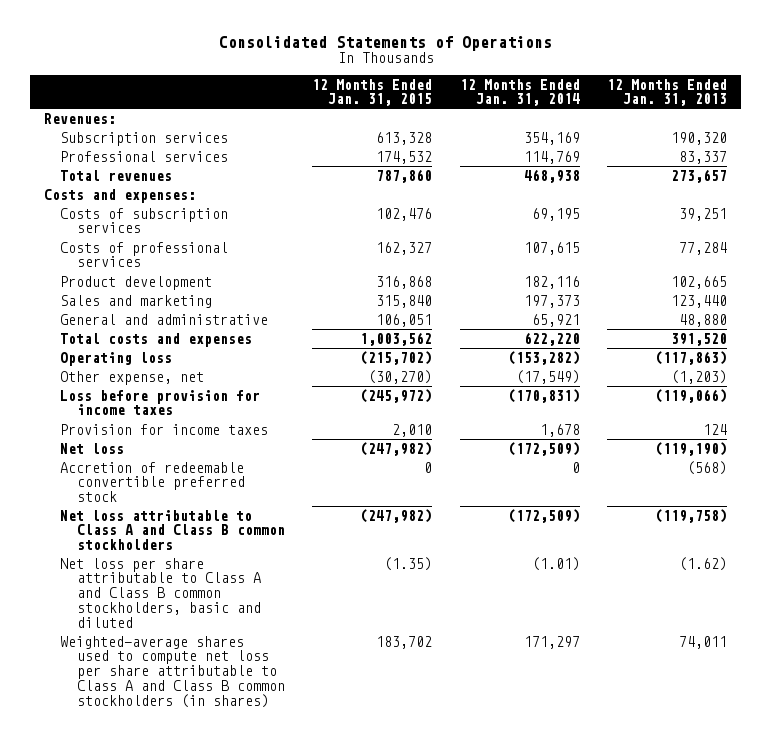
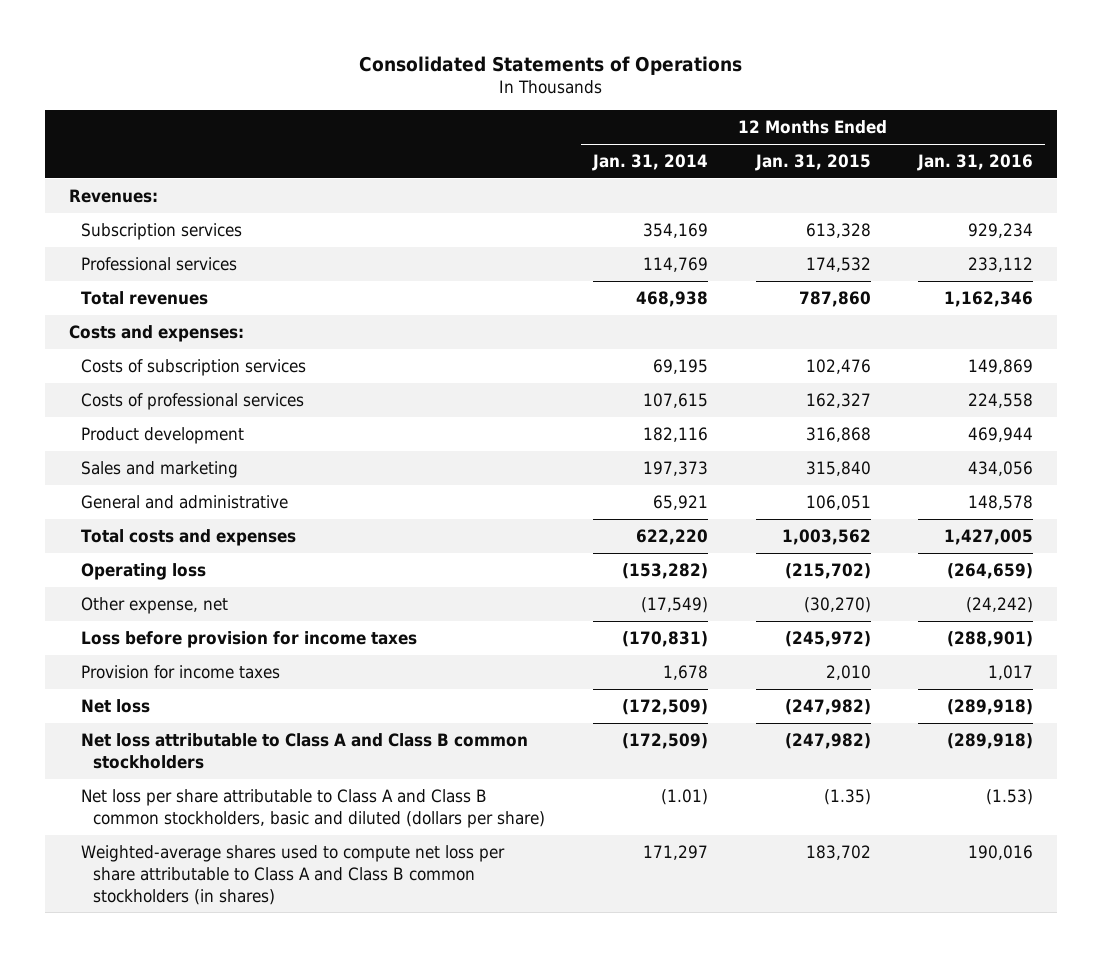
[607,78,728,107] 12 Months Ended Jan. 31, 2013 -> none
none -> [917,154,1034,172] Jan. 31, 2016
[60,461,245,503] Accretion of redeemable convertible preferred stock -> none
[60,557,261,628] Net loss per share attributable to Class A and Class B common stockholders, basic and diluted -> [81,789,546,828] Net loss per share attributable to Class A and Class B common stockholders, basic and diluted (dollars per share)

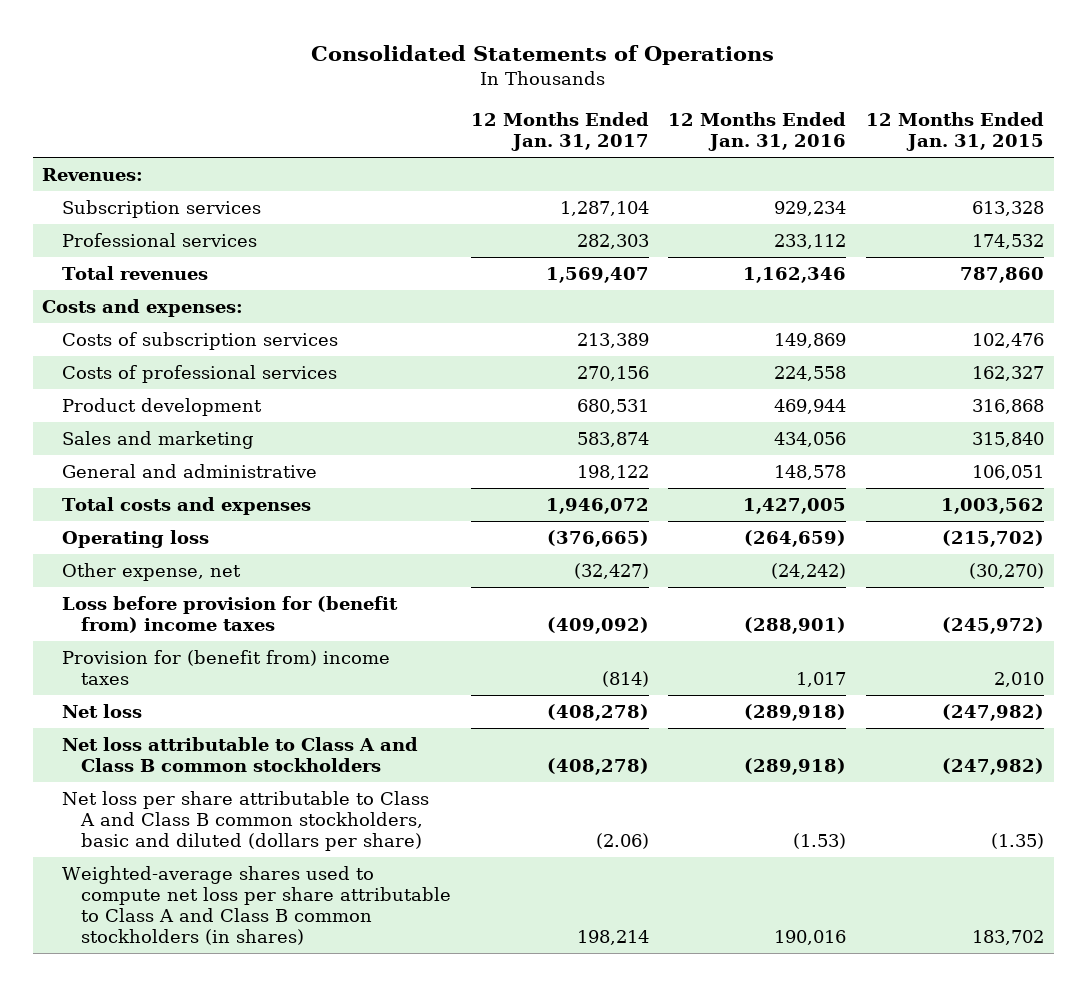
[591,154,708,172] Jan. 31, 2014 -> none
none -> [470,112,649,152] 12 Months Ended Jan. 31, 2017
[81,631,418,649] Loss before provision for income taxes -> [61,596,398,633] Loss before provision for (benefit from) income taxes
[81,665,281,680] Provision for income taxes -> [61,650,390,685] Provision for (benefit from) income taxes

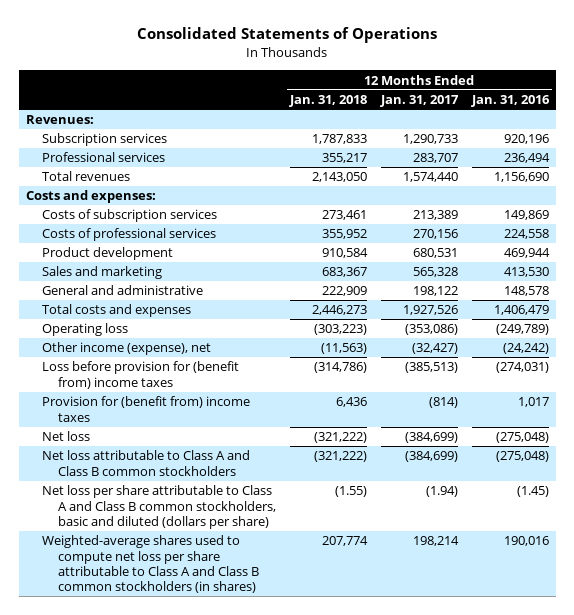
[865,112,1044,152] 12 Months Ended Jan. 31, 2015 -> none
none -> [288,95,367,108] Jan. 31, 2018
[559,201,649,217] 1,287,104 -> [402,134,458,145] 1,290,733
[774,201,847,217] 929,234 -> [503,134,549,145] 920,196
[576,234,649,250] 282,303 -> [412,153,458,164] 283,707
[774,234,847,250] 233,112 -> [503,153,550,164] 236,494
[545,267,649,284] 1,569,407 -> [402,172,458,183] 1,574,440
[743,267,847,284] 1,162,346 -> [493,172,549,183] 1,156,690
[576,432,649,448] 583,874 -> [412,267,458,278] 565,328
[774,432,847,448] 434,056 -> [503,267,549,278] 413,530
[545,498,649,515] 1,946,072 -> [402,305,458,316] 1,927,526
[743,498,847,515] 1,427,005 -> [493,305,549,316] 1,406,479
[546,530,649,548] (376,665) -> [404,324,458,336] (353,086)
[744,530,847,548] (264,659) -> [495,324,549,336] (249,789)
[61,563,241,582] Other expense, net -> [41,342,211,356] Other income (expense), net
[546,616,649,634] (409,092) -> [404,362,458,374] (385,513)
[744,616,847,634] (288,901) -> [495,362,549,374] (274,031)
[546,704,649,722] (408,278) -> [404,432,458,444] (384,699)
[744,704,847,722] (289,918) -> [495,432,549,444] (275,048)
[546,757,649,775] (408,278) -> [404,451,458,463] (384,699)
[744,757,847,775] (289,918) -> [495,451,549,463] (275,048)
[595,832,649,849] (2.06) -> [425,486,458,498] (1.94)
[793,832,847,849] (1.53) -> [516,486,549,498] (1.45)

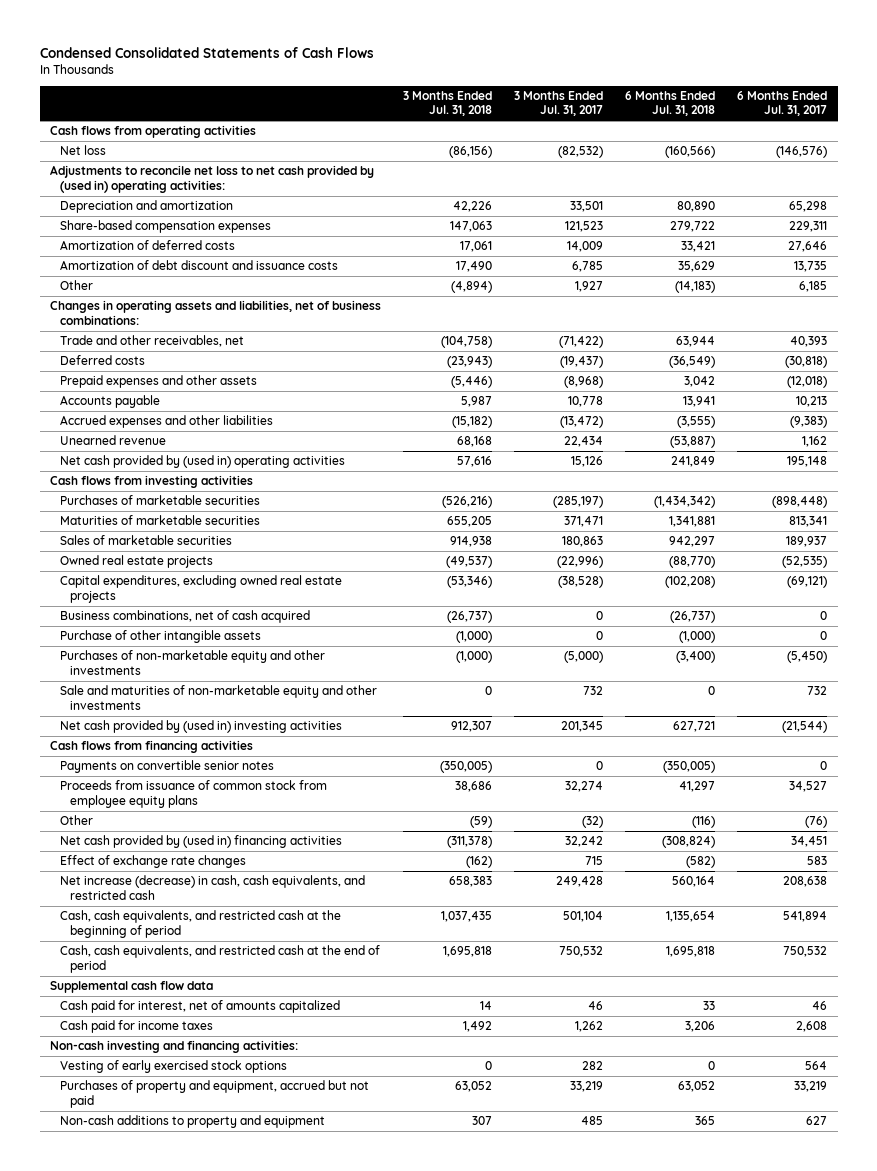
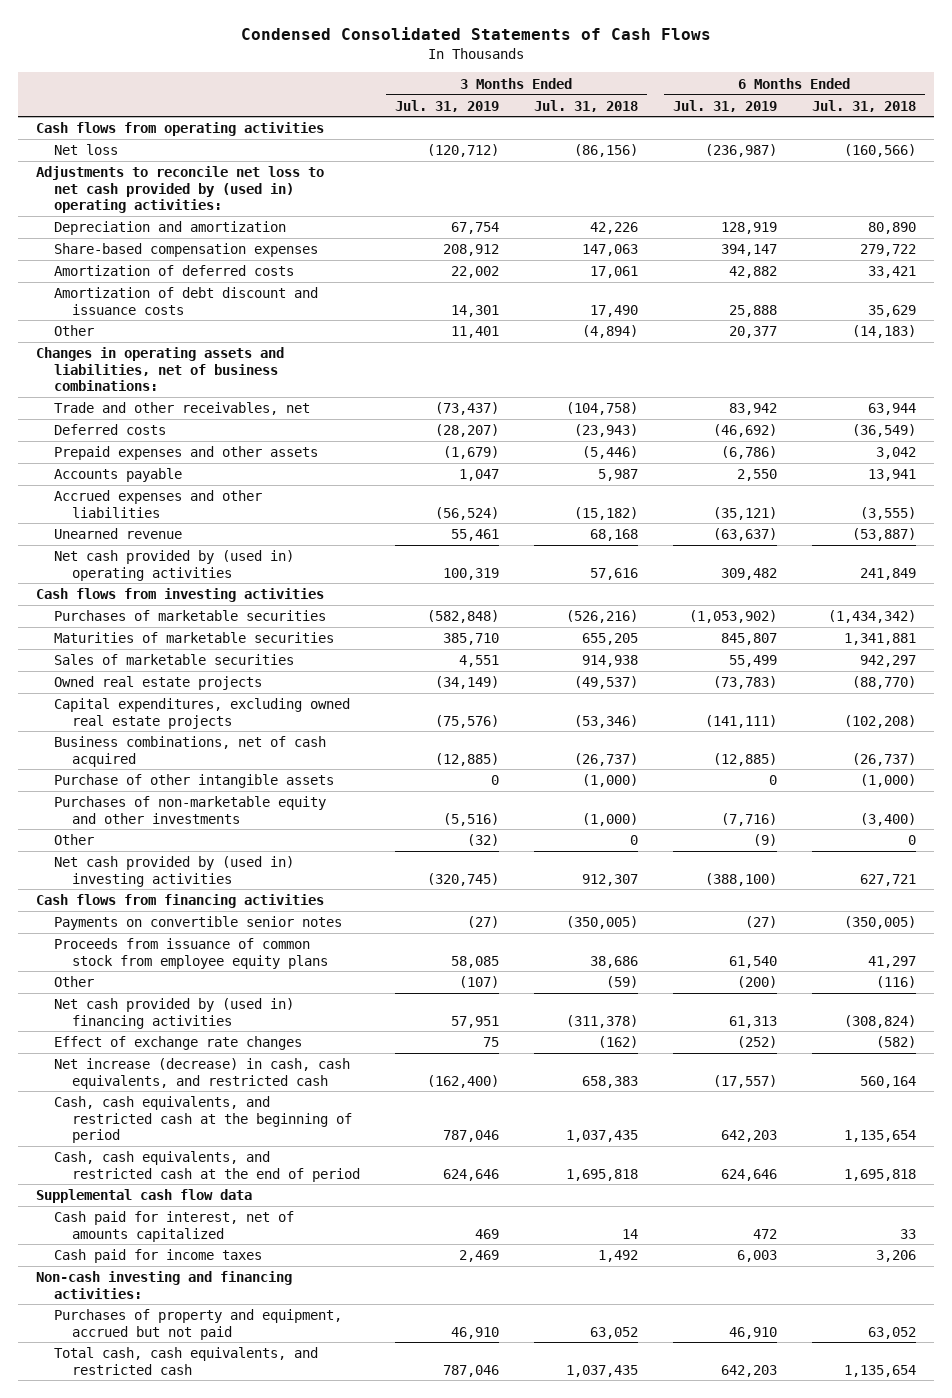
[514,90,604,117] 3 Months Ended Jul. 31, 2017 -> none
[736,90,827,117] 6 Months Ended Jul. 31, 2017 -> none
none -> [394,99,499,112] Jul. 31, 2019
none -> [672,99,777,112] Jul. 31, 2019
[60,685,378,710] Sale and maturities of non-marketable equity and other investments -> none
none -> [53,834,94,846] Other
[60,1060,288,1074] Vesting of early exercised stock options -> none
[60,1115,326,1129] Non-cash additions to property and equipment -> none
none -> [53,1347,318,1375] Total cash, cash equivalents, and restricted cash

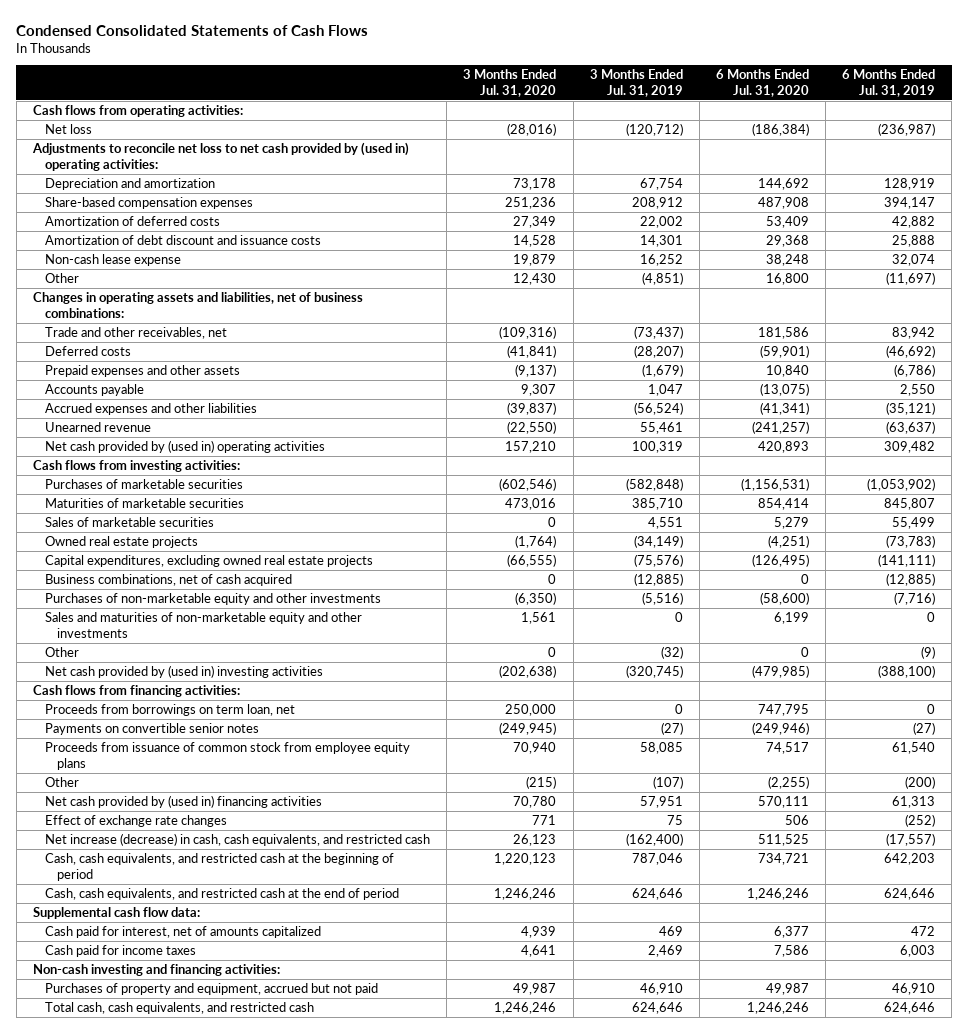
[533,99,638,112] Jul. 31, 2018 -> none
[811,99,916,112] Jul. 31, 2018 -> none
none -> [463,69,557,97] 3 Months Ended Jul. 31, 2020
none -> [715,69,809,97] 6 Months Ended Jul. 31, 2020
[35,122,324,137] Cash flows from operating activities -> [32,105,243,118] Cash flows from operating activities:
none -> [45,254,182,267] Non-cash lease expense
[450,326,499,339] 11,401 -> [641,272,683,286] (4,851)
[728,326,777,339] 20,377 -> [886,272,936,286] (11,697)
[35,588,324,603] Cash flows from investing activities -> [32,460,240,473] Cash flows from investing activities:
[53,774,334,789] Purchase of other intangible assets -> none
none -> [45,612,363,638] Sales and maturities of non-marketable equity and other investments
[35,894,324,909] Cash flows from financing activities -> [32,685,240,698] Cash flows from financing activities:
none -> [45,704,296,717] Proceeds from borrowings on term loan, net
[35,1189,252,1204] Supplemental cash flow data -> [32,907,200,920] Supplemental cash flow data:
[442,1364,499,1377] 787,046 -> [631,1002,683,1015] 624,646
[720,1364,777,1377] 642,203 -> [884,1002,936,1015] 624,646

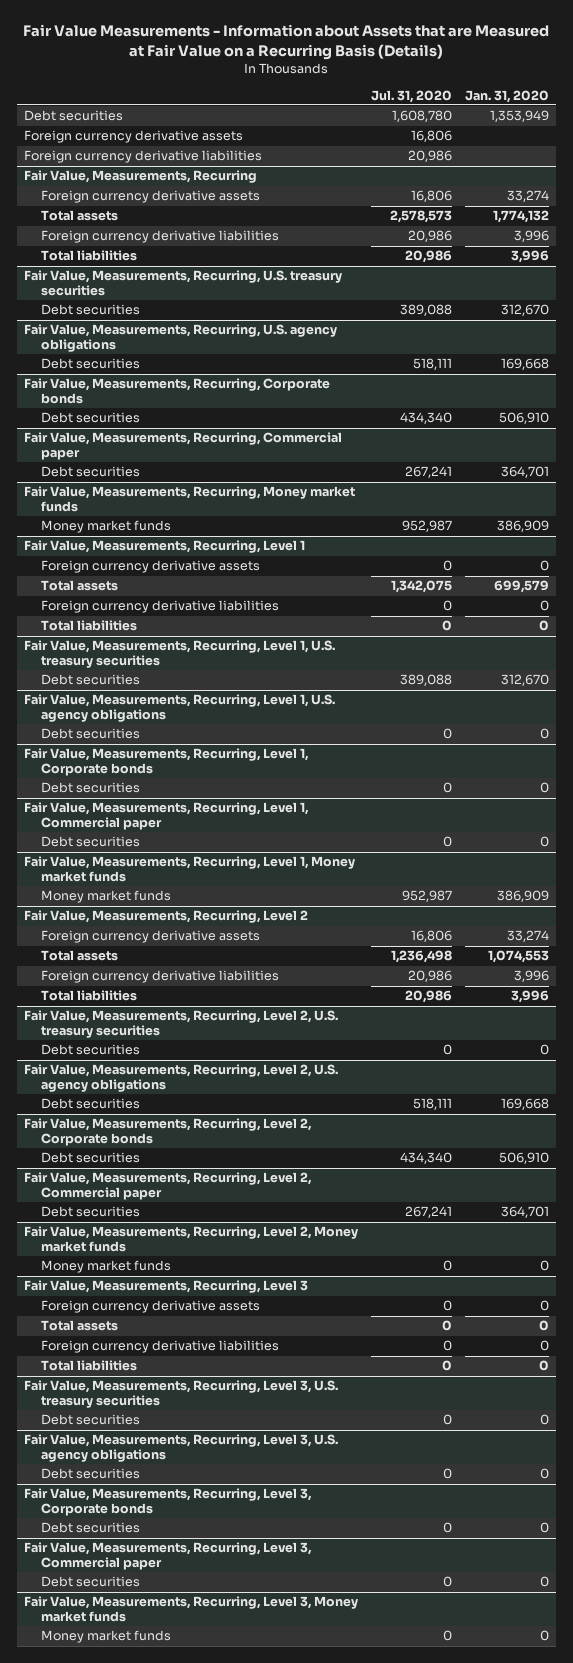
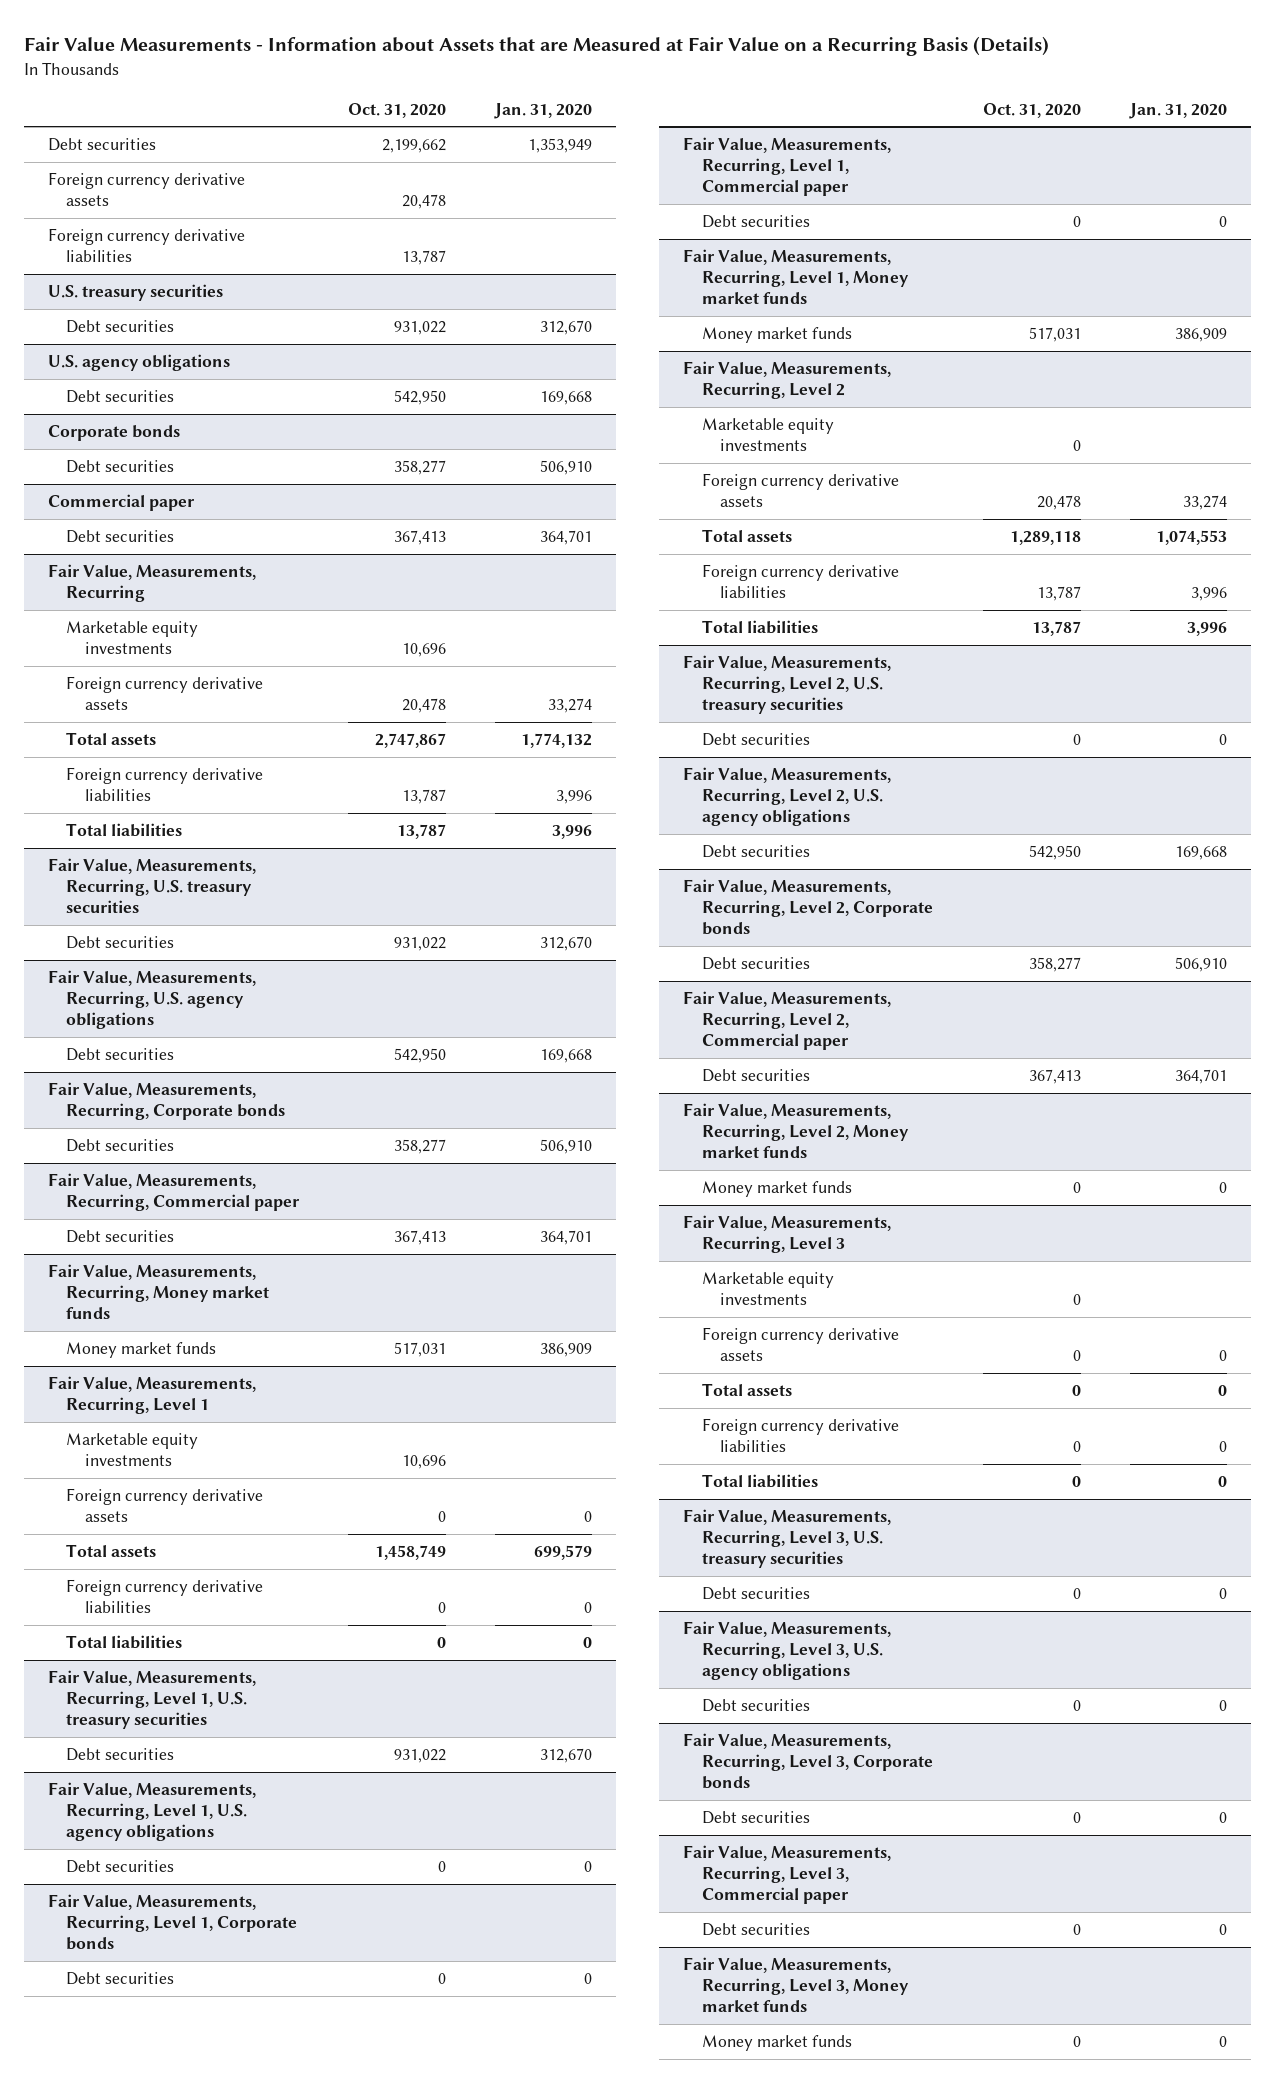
[370,89,452,103] Jul. 31, 2020 -> none
none -> [348,102,447,118] Oct. 31, 2020
none -> [48,283,224,301] U.S. treasury securities
none -> [66,319,175,333] Debt securities
none -> [48,353,231,371] U.S. agency obligations
none -> [66,389,175,403] Debt securities
none -> [48,424,181,441] Corporate bonds
none -> [66,459,175,473] Debt securities
none -> [48,493,196,511] Commercial paper
none -> [66,529,175,543] Debt securities
none -> [66,620,199,655] Marketable equity investments
none -> [66,1432,199,1467] Marketable equity investments
none -> [701,417,834,452] Marketable equity investments
none -> [701,1271,834,1306] Marketable equity investments

